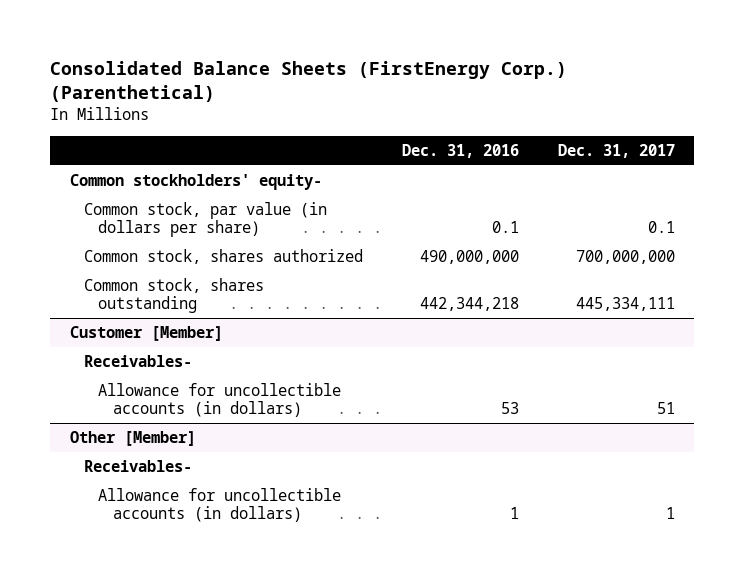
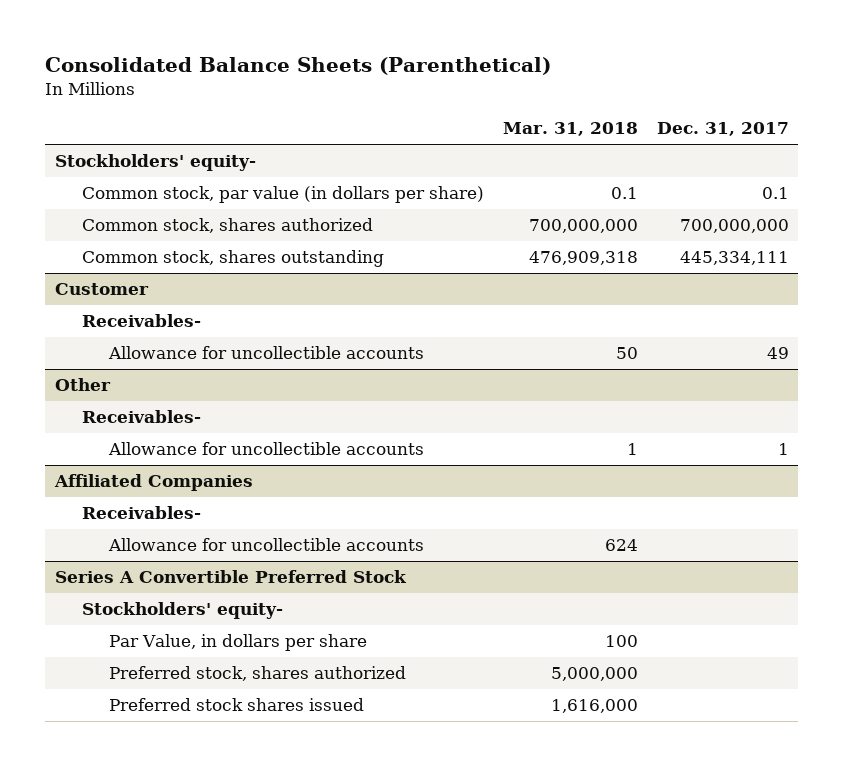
[50,60,568,102] Consolidated Balance Sheets (FirstEnergy Corp.) (Parenthetical) -> [45,56,552,75] Consolidated Balance Sheets (Parenthetical)
[401,143,519,158] Dec. 31, 2016 -> none
none -> [502,122,638,137] Mar. 31, 2018
[69,174,322,191] Common stockholders' equity- -> [54,154,256,172] Stockholders' equity-
[69,326,223,342] Customer [Member] -> [54,283,149,296] Customer
[98,383,342,418] Allowance for uncollectible accounts (in dollars) -> [108,346,425,360] Allowance for uncollectible accounts
[656,402,675,415] 51 -> [766,347,789,360] 49
[69,431,196,447] Other [Member] -> [54,378,111,392] Other
[98,488,342,523] Allowance for uncollectible accounts (in dollars) -> [108,442,425,456] Allowance for uncollectible accounts
none -> [53,474,253,492] Affiliated Companies
none -> [81,506,201,520] Receivables-
none -> [108,538,425,552] Allowance for uncollectible accounts
none -> [54,570,407,584] Series A Convertible Preferred Stock
none -> [81,602,283,620] Stockholders' equity-
none -> [109,634,368,652] Par Value, in dollars per share
none -> [109,666,407,682] Preferred stock, shares authorized
none -> [109,698,365,712] Preferred stock shares issued

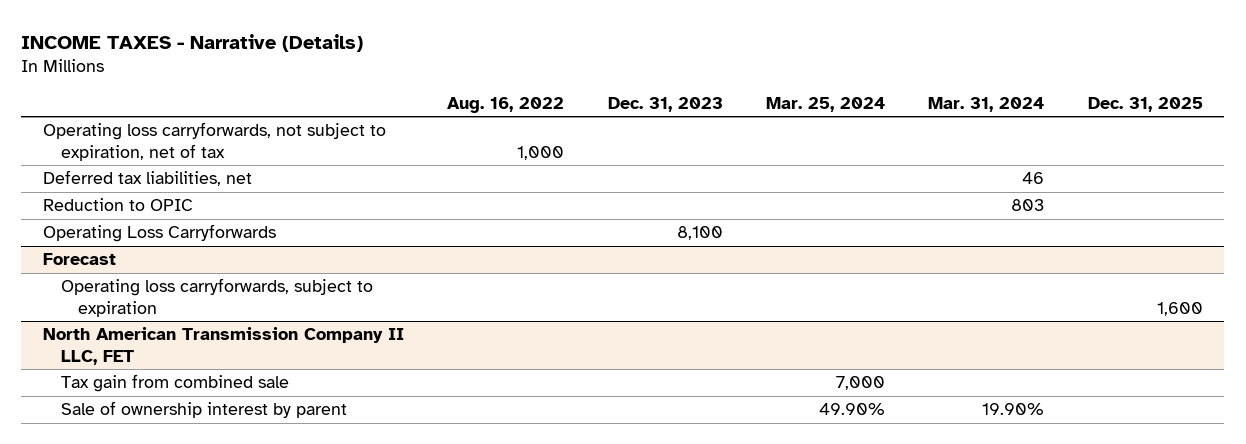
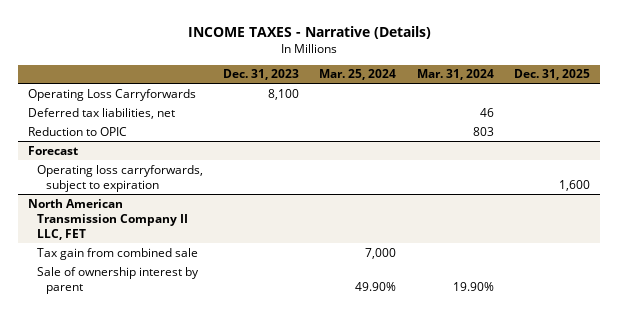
[447,96,565,113] Aug. 16, 2022 -> none
[43,122,387,162] Operating loss carryforwards, not subject to expiration, net of tax -> none
[43,224,277,243] Operating Loss Carryforwards -> [28,88,197,101] Operating Loss Carryforwards

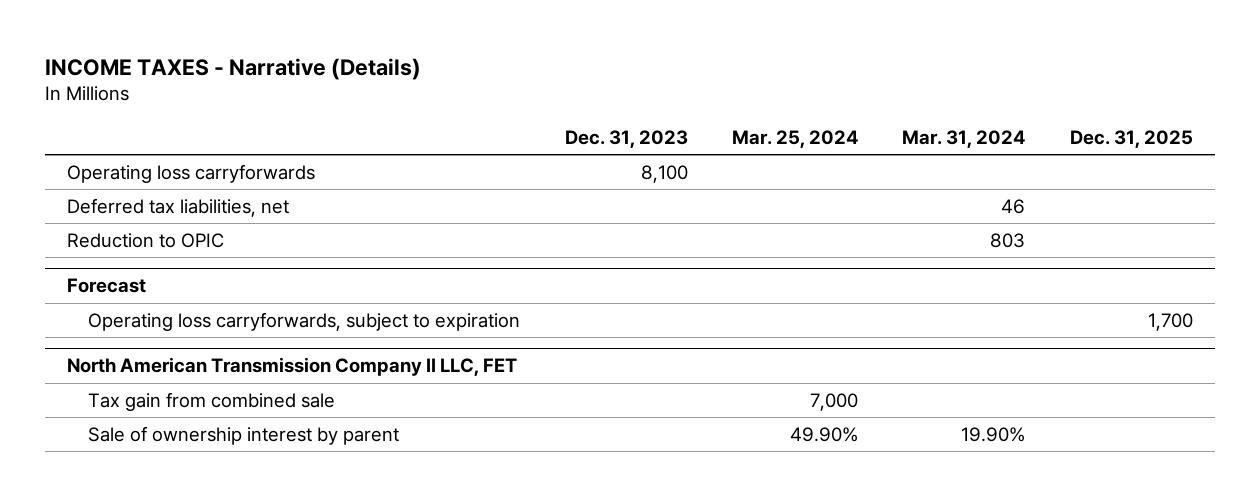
[28,88,197,101] Operating Loss Carryforwards -> [66,163,315,183] Operating loss carryforwards
[558,179,590,191] 1,600 -> [1147,312,1193,331] 1,700

